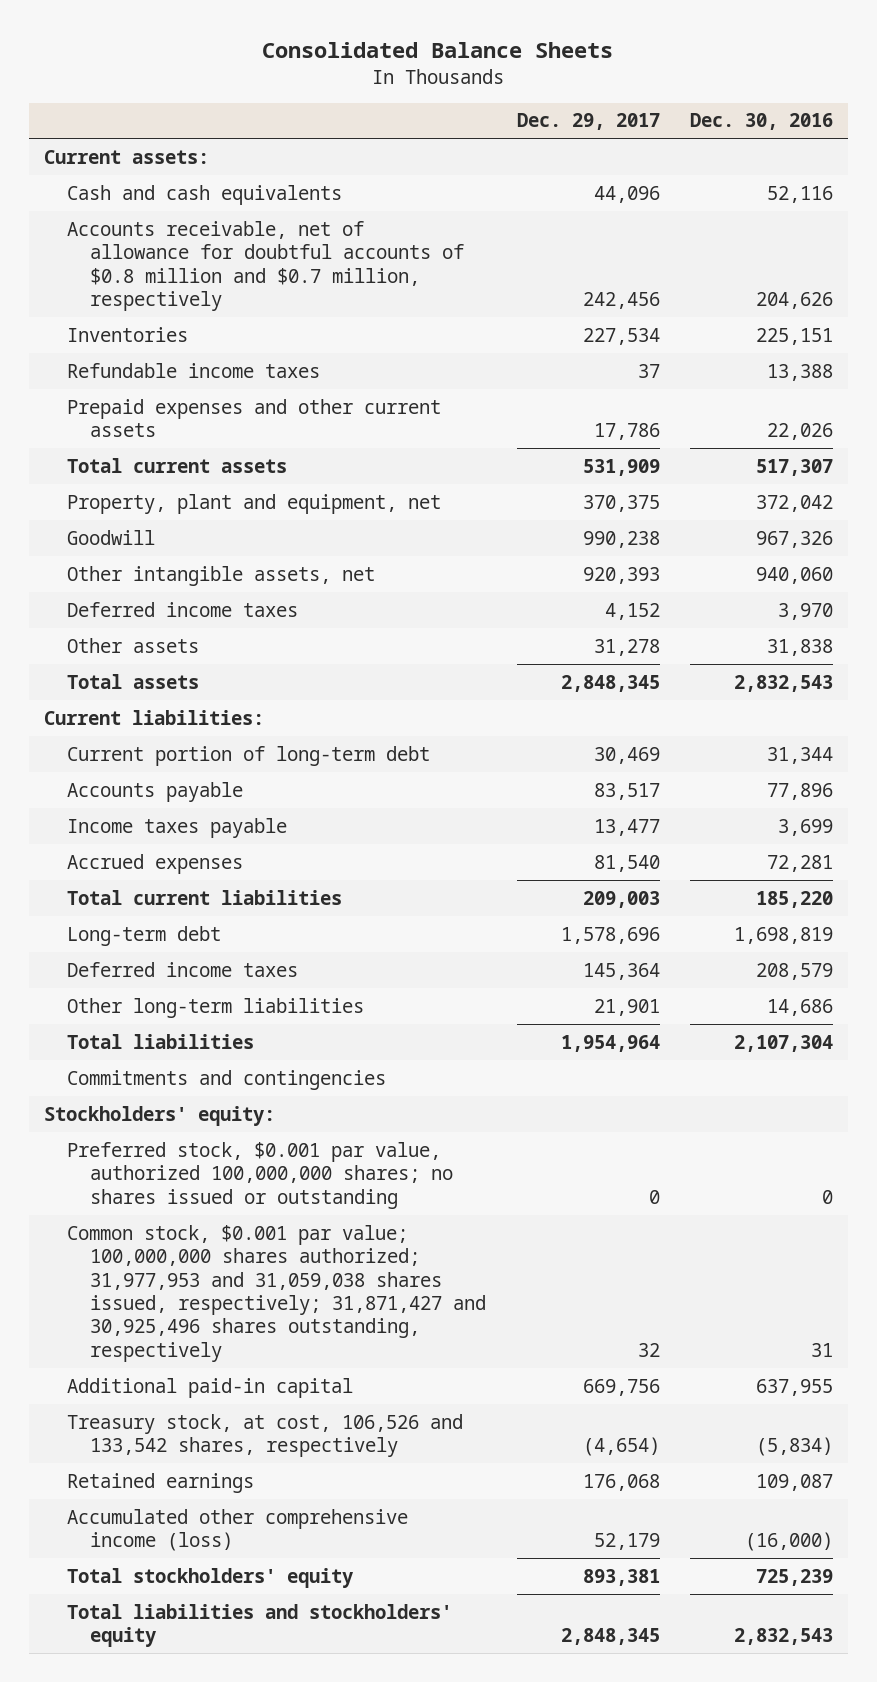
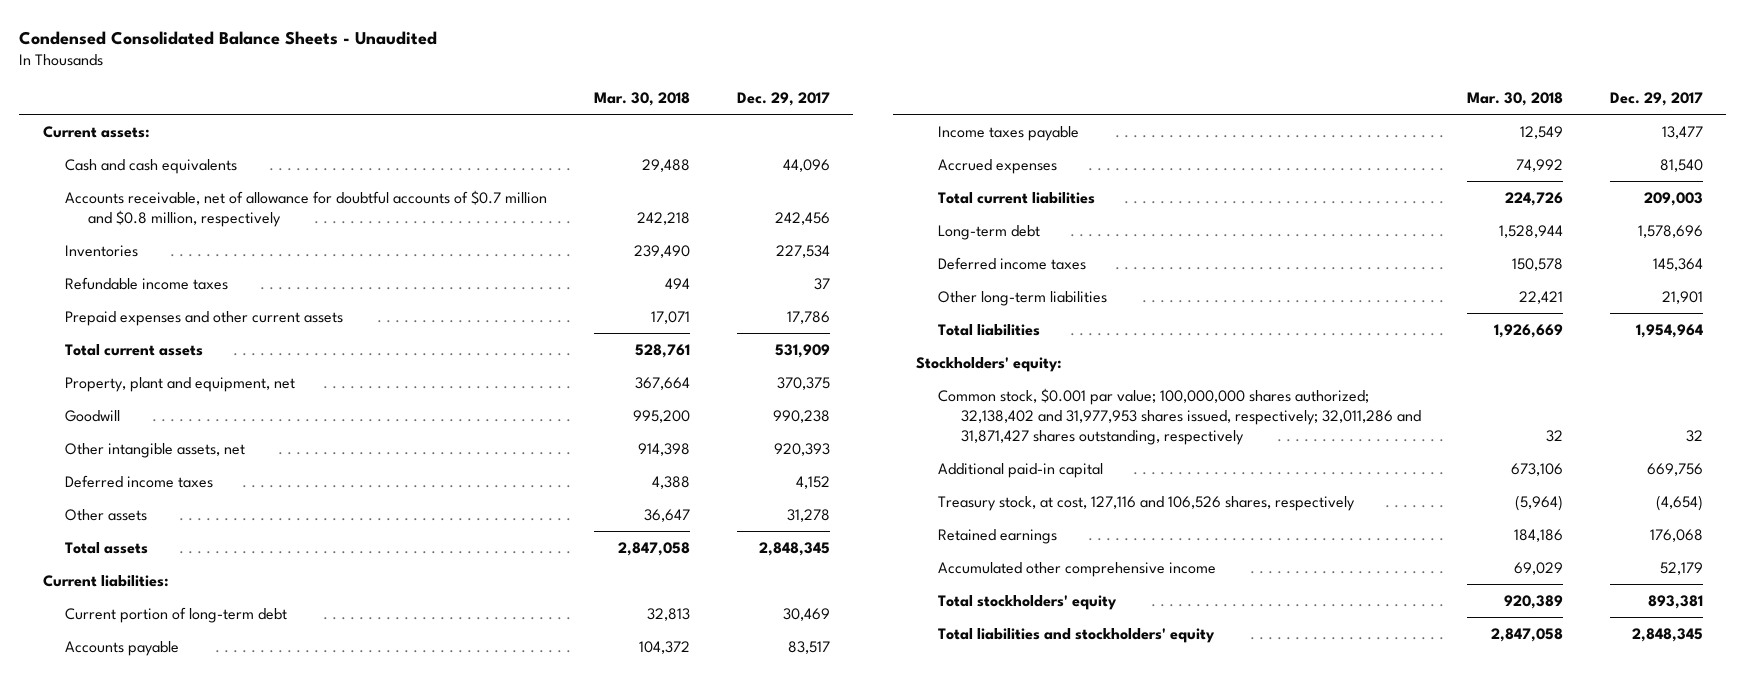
[262,41,614,58] Consolidated Balance Sheets -> [19,31,438,46] Condensed Consolidated Balance Sheets - Unaudited
[690,113,834,131] Dec. 30, 2016 -> none
none -> [594,92,691,107] Mar. 30, 2018
[66,220,465,311] Accounts receivable, net of allowance for doubtful accounts of $0.8 million and $0.7 million, respectively -> [65,189,548,227] Accounts receivable, net of allowance for doubtful accounts of $0.7 million and $0.8 million, respectively
[66,1069,386,1090] Commitments and contingencies -> none
[66,1141,454,1209] Preferred stock, $0.001 par value, authorized 100,000,000 shares; no shares issued or outstanding -> none
[66,1224,487,1362] Common stock, $0.001 par value; 100,000,000 shares authorized; 31,977,953 and 31,059,038 shares issued, respectively; 31,871,427 and 30,925,496 shares outstanding, respectively -> [938,387,1421,446] Common stock, $0.001 par value; 100,000,000 shares authorized; 32,138,402 and 31,977,953 shares issued, respectively; 32,011,286 and 31,871,427 shares outstanding, respectively
[66,1413,463,1458] Treasury stock, at cost, 106,526 and 133,542 shares, respectively -> [938,495,1356,511] Treasury stock, at cost, 127,116 and 106,526 shares, respectively
[66,1508,408,1552] Accumulated other comprehensive income (loss) -> [938,561,1217,577] Accumulated other comprehensive income

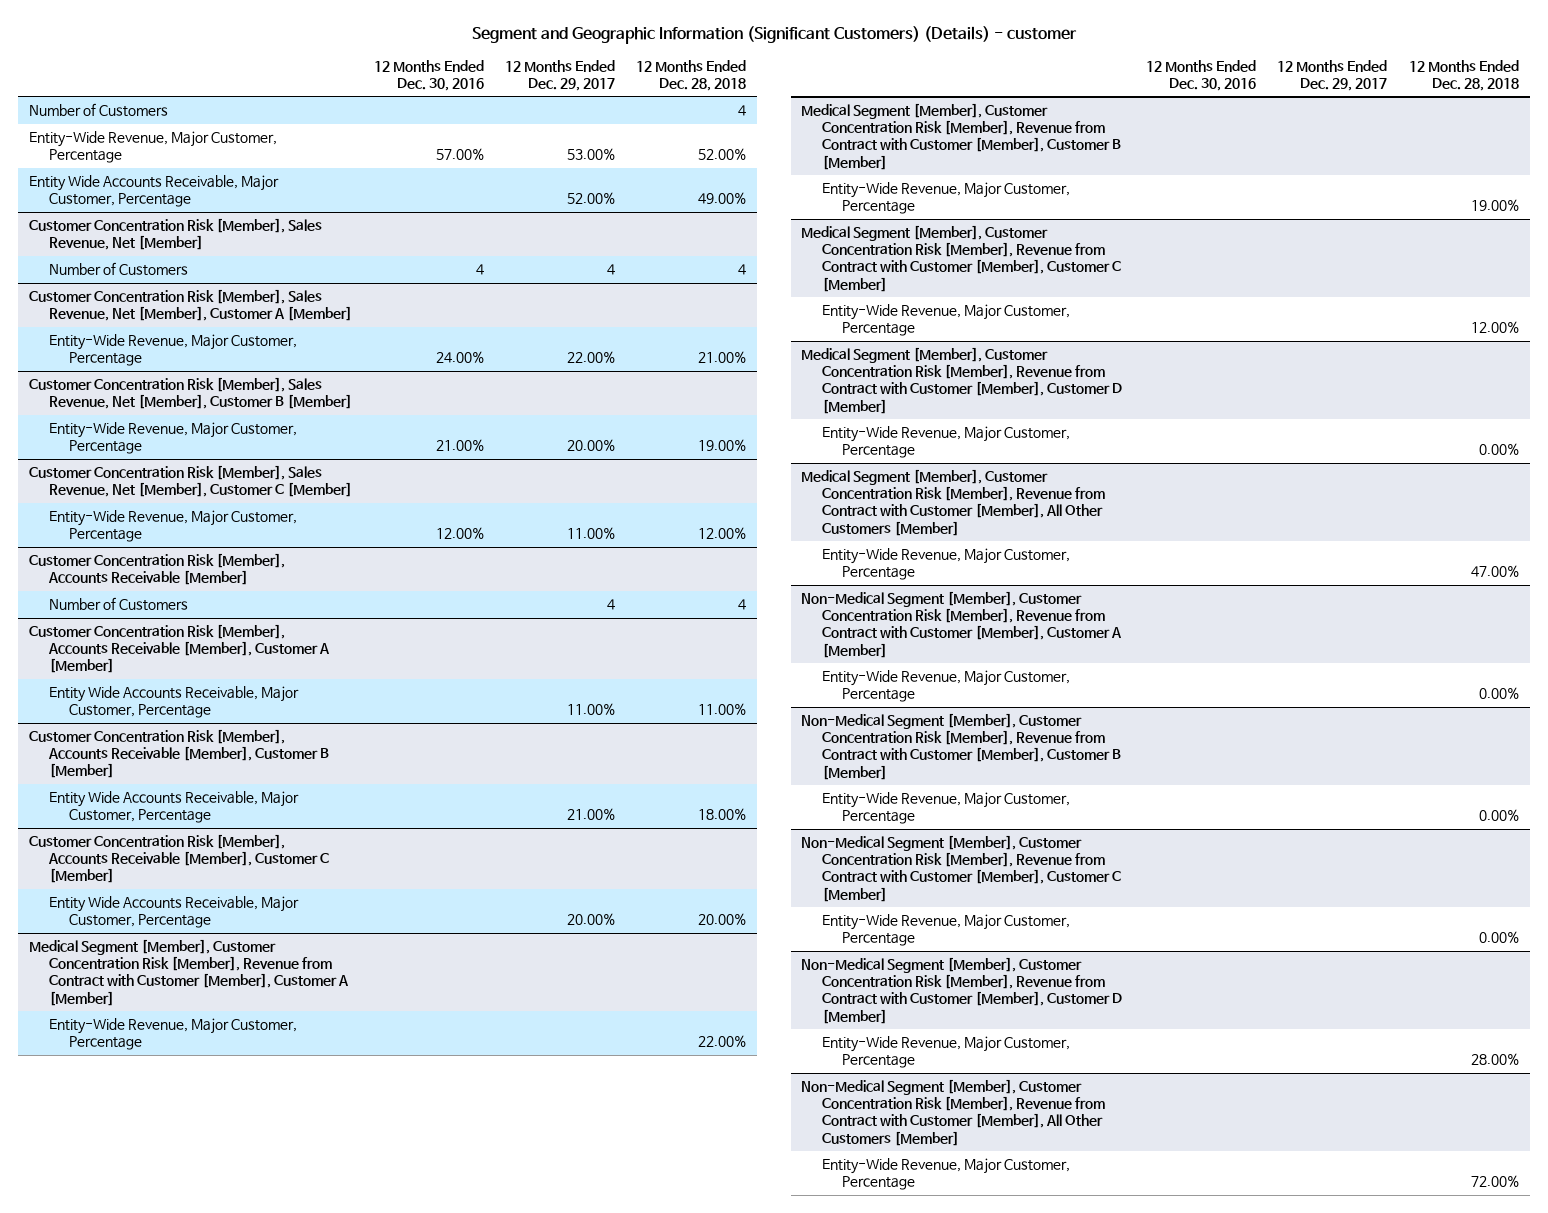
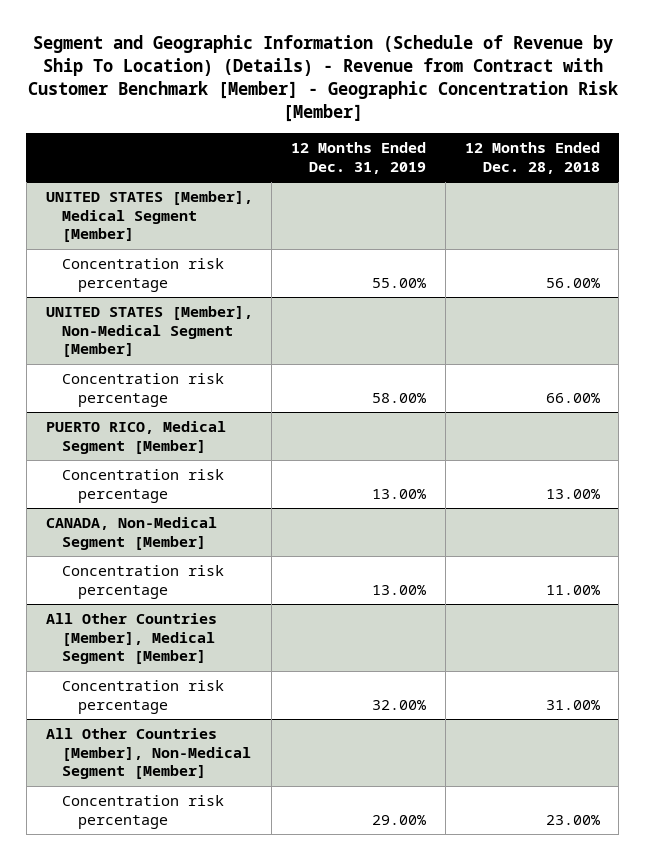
[471,26,1077,45] Segment and Geographic Information (Significant Customers) (Details) - customer -> [27,35,618,123] Segment and Geographic Information (Schedule of Revenue by Ship To Location) (Details) - Revenue from Contract with Customer Benchmark [Member] - Geographic Concentration Risk [Member]
[373,59,484,91] 12 Months Ended Dec. 30, 2016 -> none
[504,59,615,91] 12 Months Ended Dec. 29, 2017 -> none
none -> [291,142,427,174] 12 Months Ended Dec. 31, 2019
[28,103,168,118] Number of Customers -> none
[28,131,277,164] Entity-Wide Revenue, Major Customer, Percentage -> none
[28,175,279,208] Entity Wide Accounts Receivable, Major Customer, Percentage -> none
[28,218,322,251] Customer Concentration Risk [Member], Sales Revenue, Net [Member] -> none
[49,262,189,277] Number of Customers -> none
[28,289,353,322] Customer Concentration Risk [Member], Sales Revenue, Net [Member], Customer A [Member] -> none
[49,334,298,367] Entity-Wide Revenue, Major Customer, Percentage -> none
[28,377,353,410] Customer Concentration Risk [Member], Sales Revenue, Net [Member], Customer B [Member] -> none
[49,422,298,455] Entity-Wide Revenue, Major Customer, Percentage -> none
[28,465,353,498] Customer Concentration Risk [Member], Sales Revenue, Net [Member], Customer C [Member] -> none
[49,510,298,543] Entity-Wide Revenue, Major Customer, Percentage -> none
[28,553,285,586] Customer Concentration Risk [Member], Accounts Receivable [Member] -> none
[49,597,189,612] Number of Customers -> none
[28,624,331,674] Customer Concentration Risk [Member], Accounts Receivable [Member], Customer A [Member] -> none
[49,686,300,719] Entity Wide Accounts Receivable, Major Customer, Percentage -> none
[28,729,330,779] Customer Concentration Risk [Member], Accounts Receivable [Member], Customer B [Member] -> none
[49,791,300,824] Entity Wide Accounts Receivable, Major Customer, Percentage -> none
[28,834,330,884] Customer Concentration Risk [Member], Accounts Receivable [Member], Customer C [Member] -> none
[49,896,300,929] Entity Wide Accounts Receivable, Major Customer, Percentage -> none
[28,939,350,1006] Medical Segment [Member], Customer Concentration Risk [Member], Revenue from Contract with Customer [Member], Customer A [Member] -> none
[49,1018,298,1051] Entity-Wide Revenue, Major Customer, Percentage -> none
[801,103,1121,170] Medical Segment [Member], Customer Concentration Risk [Member], Revenue from Contract with Customer [Member], Customer B [Member] -> none
[821,182,1070,215] Entity-Wide Revenue, Major Customer, Percentage -> none
[801,225,1121,292] Medical Segment [Member], Customer Concentration Risk [Member], Revenue from Contract with Customer [Member], Customer C [Member] -> none
[821,304,1070,337] Entity-Wide Revenue, Major Customer, Percentage -> none
[801,347,1122,414] Medical Segment [Member], Customer Concentration Risk [Member], Revenue from Contract with Customer [Member], Customer D [Member] -> none
[821,426,1070,459] Entity-Wide Revenue, Major Customer, Percentage -> none
[801,469,1105,536] Medical Segment [Member], Customer Concentration Risk [Member], Revenue from Contract with Customer [Member], All Other Customers [Member] -> none
[821,548,1070,581] Entity-Wide Revenue, Major Customer, Percentage -> none
[801,591,1122,658] Non-Medical Segment [Member], Customer Concentration Risk [Member], Revenue from Contract with Customer [Member], Customer A [Member] -> none
[821,670,1070,703] Entity-Wide Revenue, Major Customer, Percentage -> none
[801,713,1121,780] Non-Medical Segment [Member], Customer Concentration Risk [Member], Revenue from Contract with Customer [Member], Customer B [Member] -> none
[821,792,1070,825] Entity-Wide Revenue, Major Customer, Percentage -> none
[801,835,1121,902] Non-Medical Segment [Member], Customer Concentration Risk [Member], Revenue from Contract with Customer [Member], Customer C [Member] -> none
[821,914,1070,947] Entity-Wide Revenue, Major Customer, Percentage -> none
[801,957,1122,1024] Non-Medical Segment [Member], Customer Concentration Risk [Member], Revenue from Contract with Customer [Member], Customer D [Member] -> none
[821,1036,1070,1069] Entity-Wide Revenue, Major Customer, Percentage -> none
[801,1079,1105,1146] Non-Medical Segment [Member], Customer Concentration Risk [Member], Revenue from Contract with Customer [Member], All Other Customers [Member] -> none
[821,1158,1070,1191] Entity-Wide Revenue, Major Customer, Percentage -> none
none -> [45,191,253,243] UNITED STATES [Member], Medical Segment [Member]
none -> [61,258,224,292] Concentration risk percentage
none -> [45,306,253,358] UNITED STATES [Member], Non-Medical Segment [Member]
none -> [61,373,224,407] Concentration risk percentage
none -> [45,421,226,454] PUERTO RICO, Medical Segment [Member]
none -> [61,469,224,503] Concentration risk percentage
none -> [45,517,217,550] CANADA, Non-Medical Segment [Member]
none -> [61,565,224,599] Concentration risk percentage
none -> [45,613,217,665] All Other Countries [Member], Medical Segment [Member]
none -> [61,680,224,714] Concentration risk percentage
none -> [45,728,251,780] All Other Countries [Member], Non-Medical Segment [Member]
none -> [61,795,224,829] Concentration risk percentage

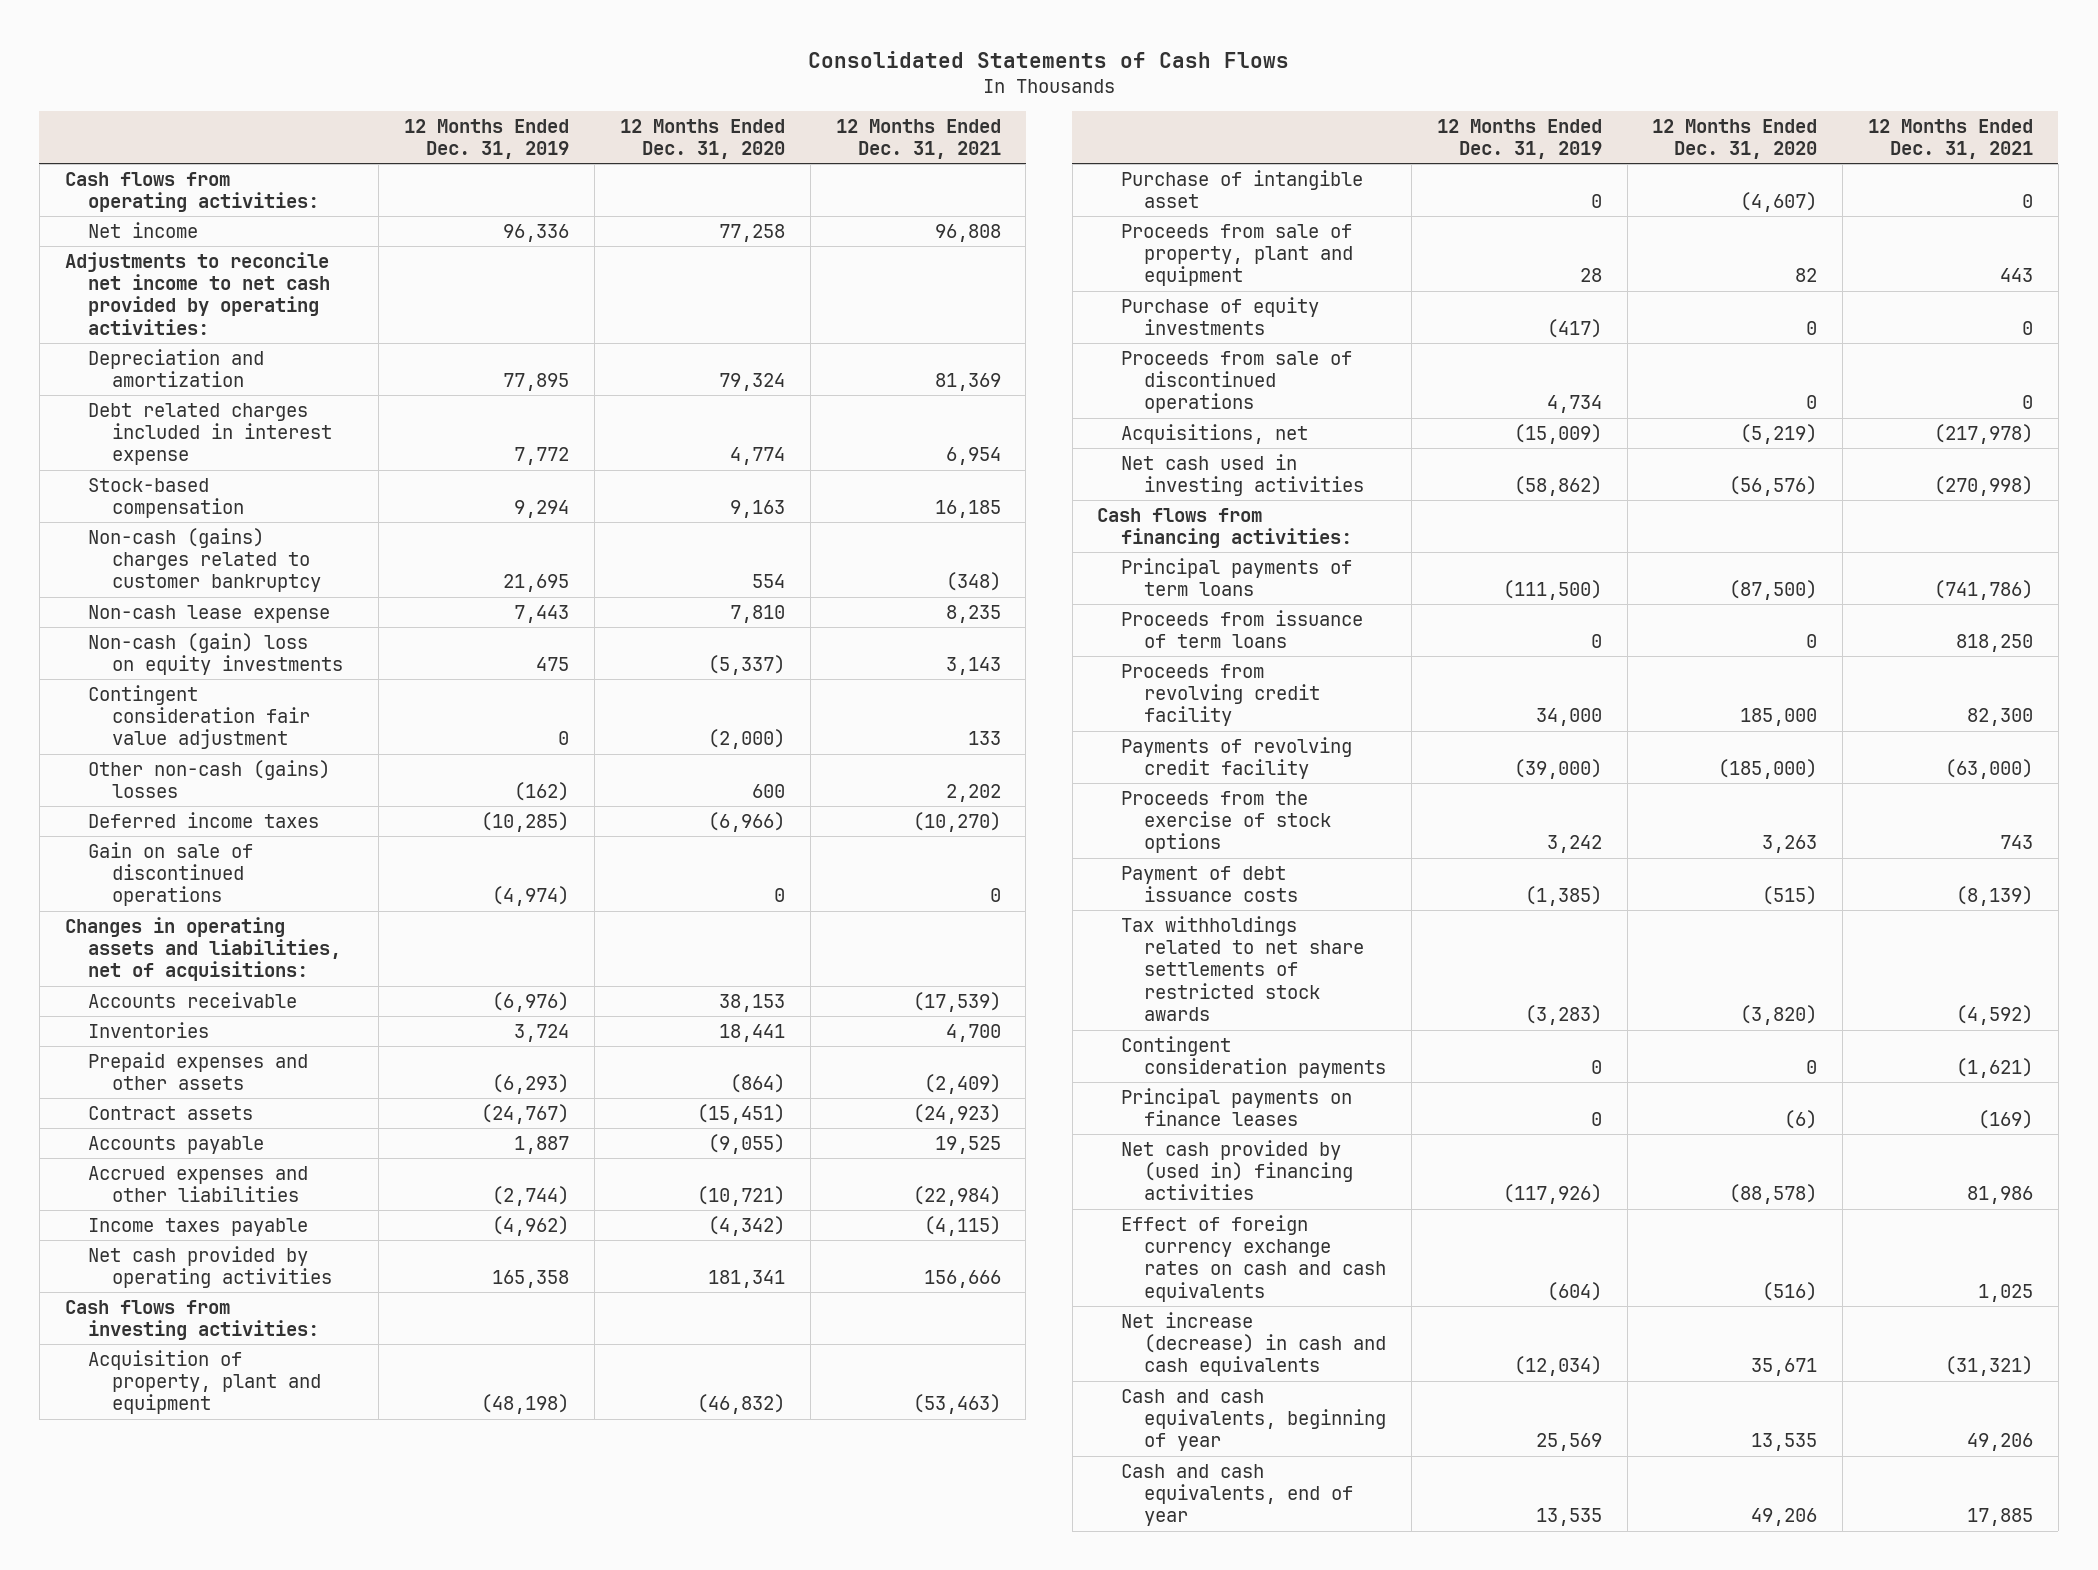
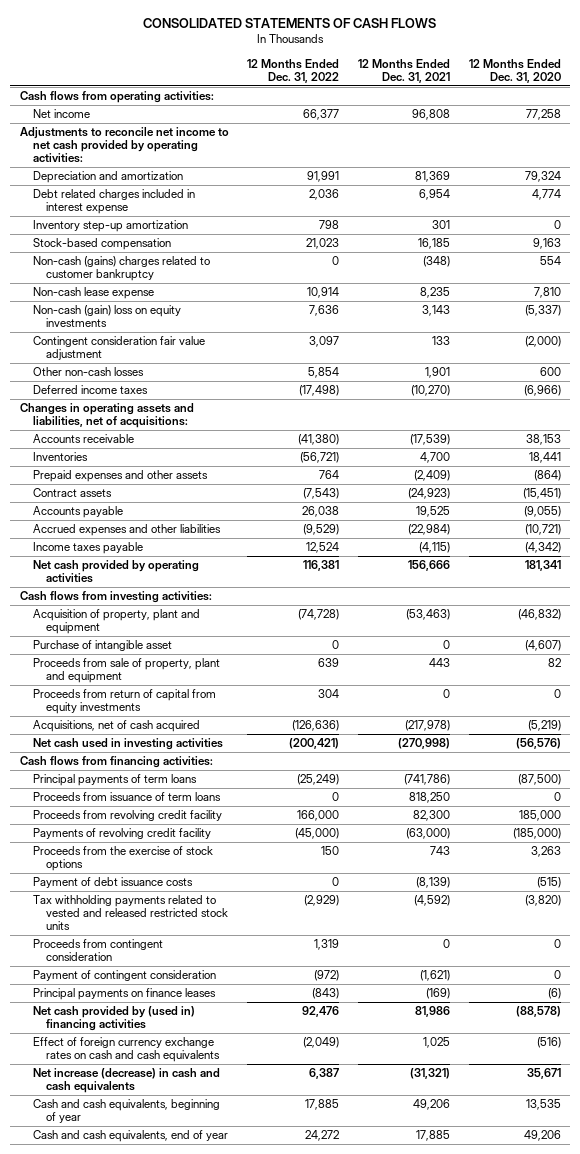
[807,51,1289,69] Consolidated Statements of Cash Flows -> [143,18,437,29] CONSOLIDATED STATEMENTS OF CASH FLOWS
[404,118,570,160] 12 Months Ended Dec. 31, 2019 -> none
none -> [247,58,340,84] 12 Months Ended Dec. 31, 2022
none -> [32,219,188,232] Inventory step-up amortization
[88,759,331,799] Other non-cash (gains) losses -> [32,366,144,376] Other non-cash losses
[945,784,1001,803] 2,202 -> [424,366,450,378] 1,901
[88,841,254,907] Gain on sale of discontinued operations -> none
[1120,296,1319,336] Purchase of equity investments -> none
[1120,350,1352,414] Proceeds from sale of discontinued operations -> none
none -> [32,688,216,715] Proceeds from return of capital from equity investments
[1120,423,1308,444] Acquisitions, net -> [32,719,200,732] Acquisitions, net of cash acquired
[1120,915,1365,1022] Tax withholdings related to net share settlements of restricted stock awards -> [32,894,228,931] Tax withholding payments related to vested and released restricted stock units
none -> [32,938,163,962] Proceeds from contingent consideration
[1120,1035,1387,1079] Contingent consideration payments -> [32,969,216,981] Payment of contingent consideration

